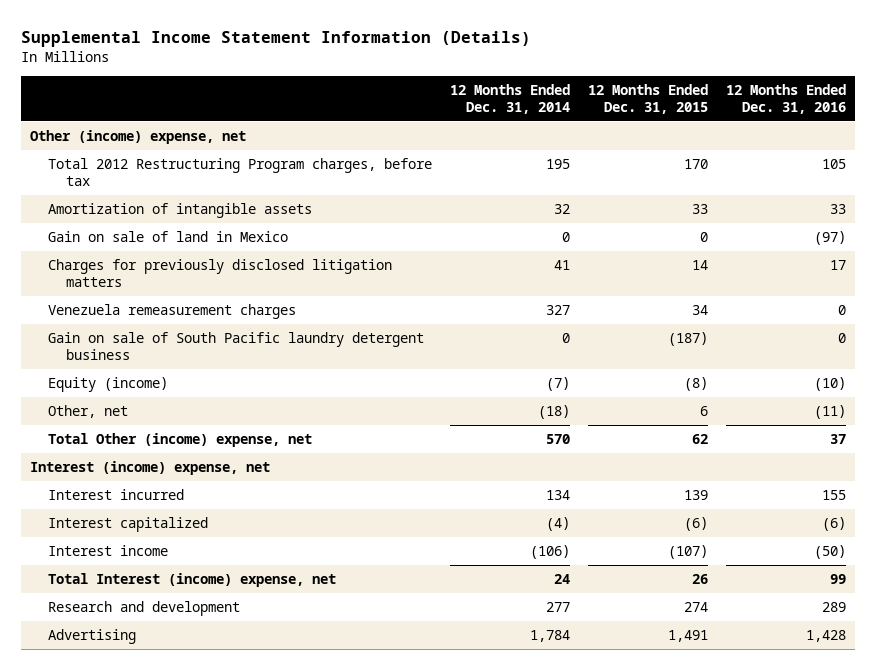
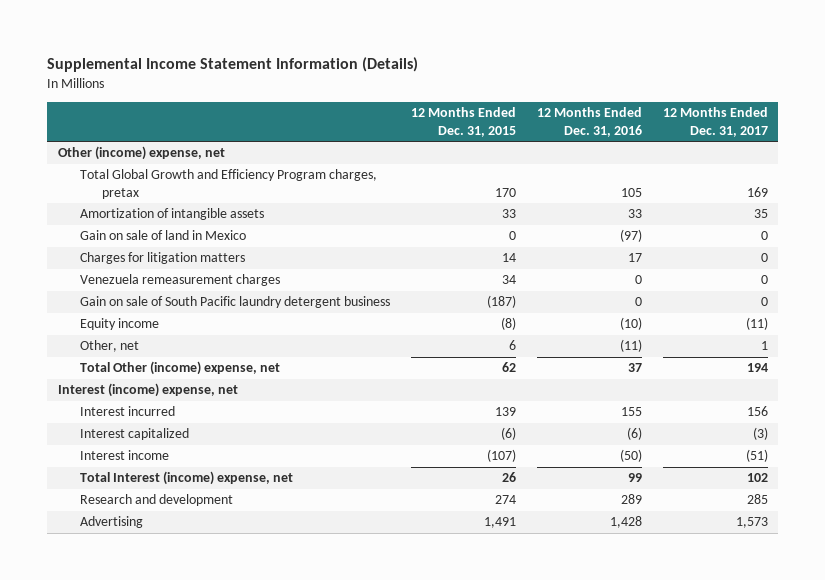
[450,83,571,114] 12 Months Ended Dec. 31, 2014 -> none
none -> [662,107,768,138] 12 Months Ended Dec. 31, 2017
[48,157,433,187] Total 2012 Restructuring Program charges, before tax -> [79,169,377,200] Total Global Growth and Efficiency Program charges, pretax
[48,258,393,288] Charges for previously disclosed litigation matters -> [79,252,245,265] Charges for litigation matters
[48,376,169,392] Equity (income) -> [79,318,159,331] Equity income

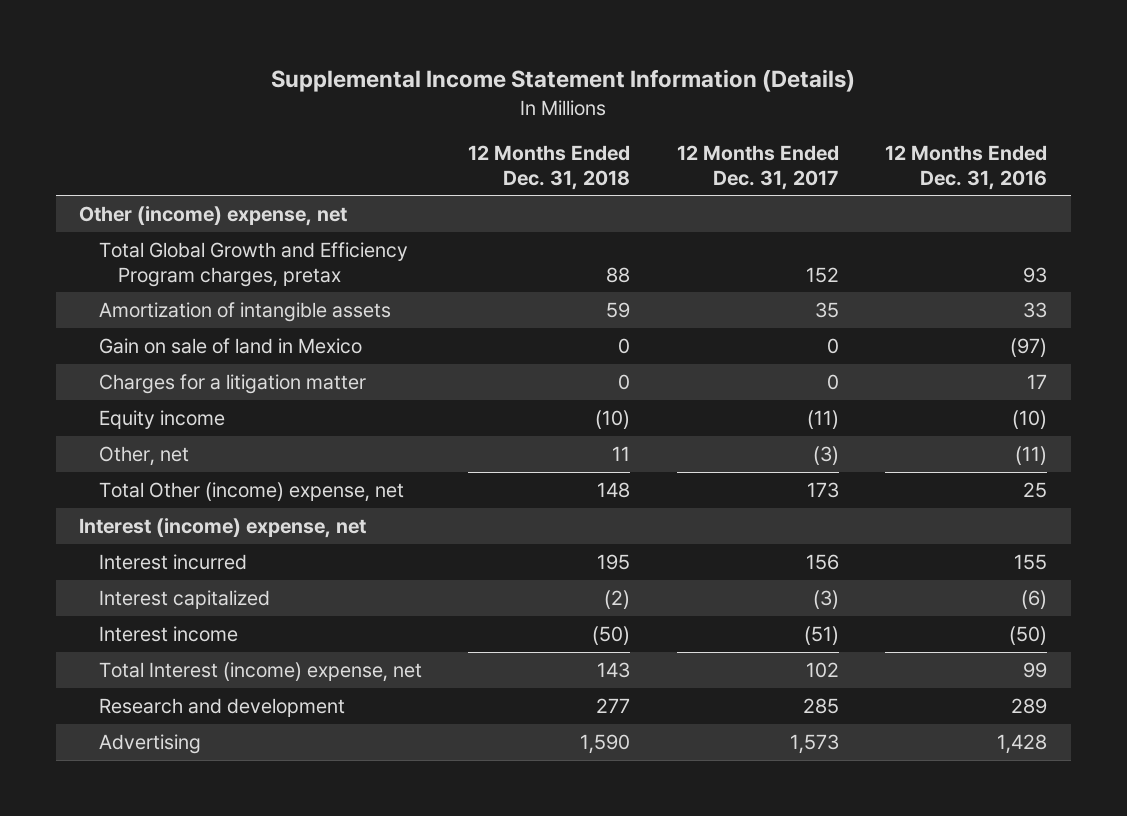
[410,107,516,138] 12 Months Ended Dec. 31, 2015 -> none
none -> [468,145,631,190] 12 Months Ended Dec. 31, 2018
[620,188,642,198] 105 -> [1023,266,1048,283] 93
[746,187,768,198] 169 -> [805,266,839,283] 152
[79,274,280,287] Venezuela remeasurement charges -> none
[79,296,390,309] Gain on sale of South Pacific laundry detergent business -> none
[79,252,245,265] Charges for litigation matters -> [98,374,366,395] Charges for a litigation matter
[760,341,768,351] 1 -> [812,446,839,466] (3)
[627,363,642,373] 37 -> [1023,482,1048,499] 25
[746,363,768,373] 194 -> [806,482,839,499] 173

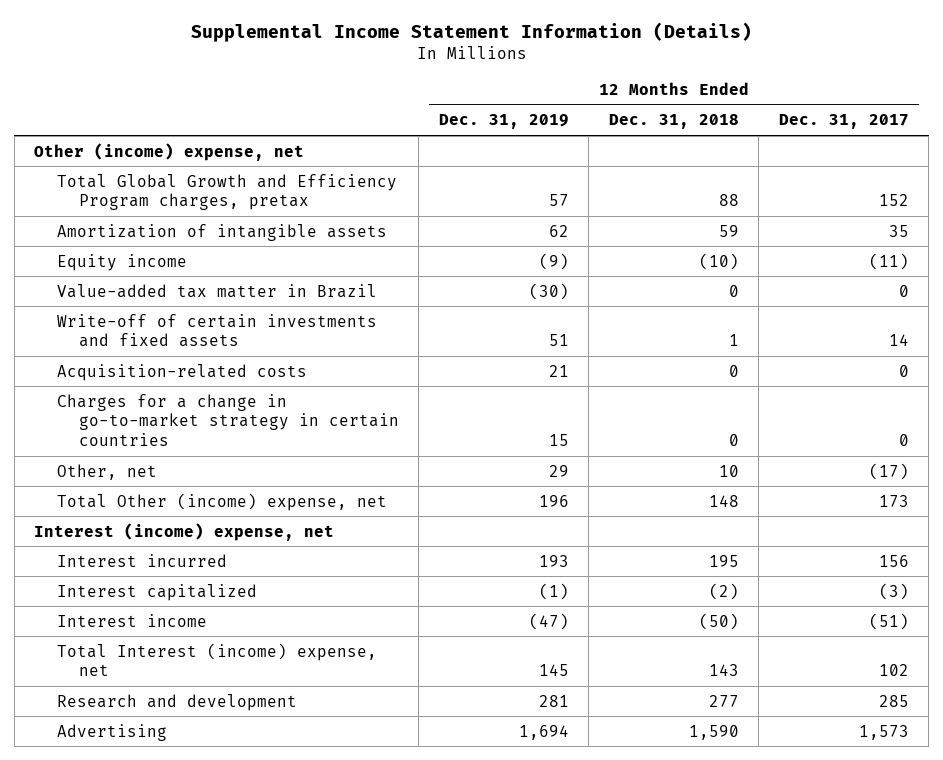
[885,145,1048,190] 12 Months Ended Dec. 31, 2016 -> none
none -> [438,114,569,130] Dec. 31, 2019
[98,338,362,355] Gain on sale of land in Mexico -> none
[98,374,366,395] Charges for a litigation matter -> none
none -> [56,283,377,298] Value-added tax matter in Brazil
none -> [56,313,377,348] Write-off of certain investments and fixed assets
none -> [56,363,307,381] Acquisition-related costs
none -> [56,393,399,446] Charges for a change in go-to-market strategy in certain countries
[612,446,631,462] 11 -> [718,464,739,477] 10
[812,446,839,466] (3) -> [868,462,909,480] (17)

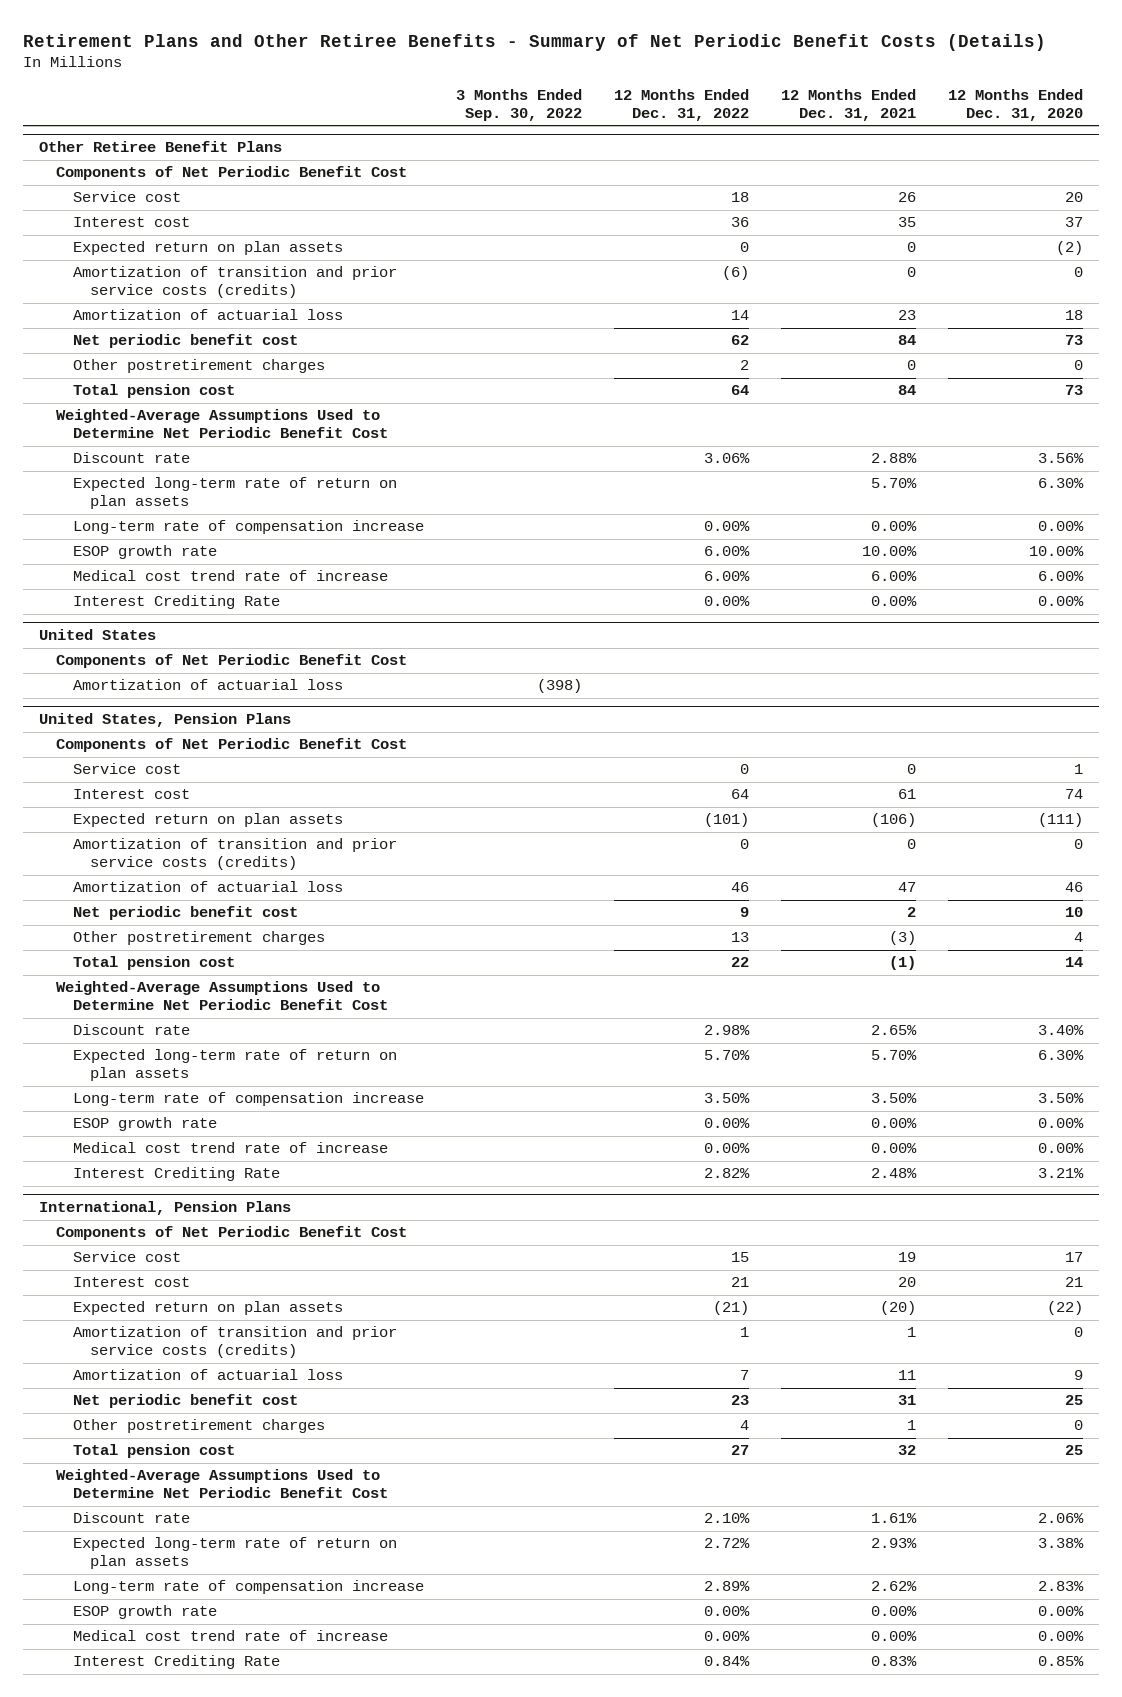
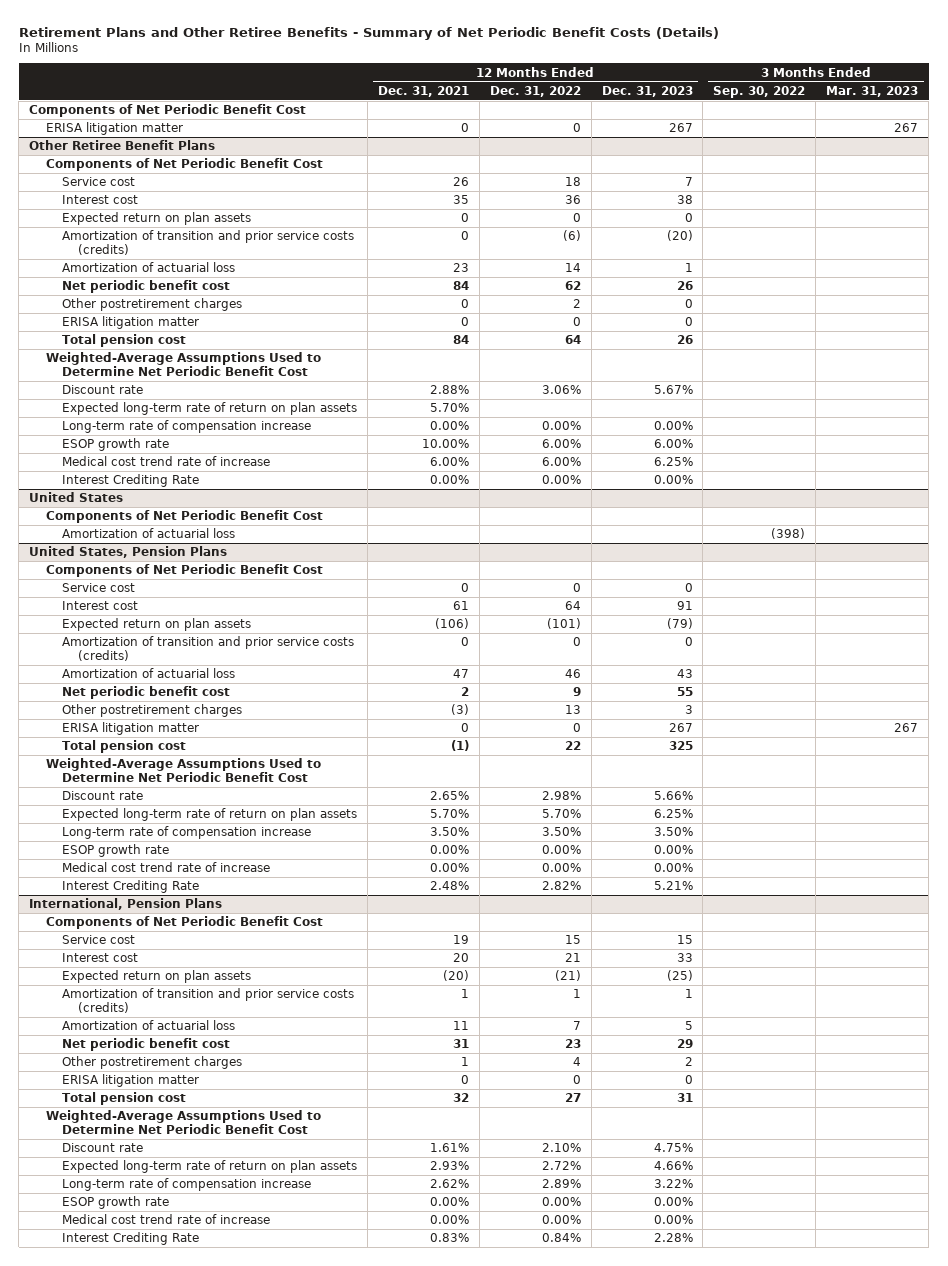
[948,89,1084,122] 12 Months Ended Dec. 31, 2020 -> none
none -> [601,85,693,97] Dec. 31, 2023
none -> [826,85,919,97] Mar. 31, 2023
none -> [29,104,307,118] Components of Net Periodic Benefit Cost
none -> [45,122,183,136] ERISA litigation matter
none -> [61,316,199,330] ERISA litigation matter
none -> [61,722,199,736] ERISA litigation matter
none -> [61,1074,199,1088] ERISA litigation matter

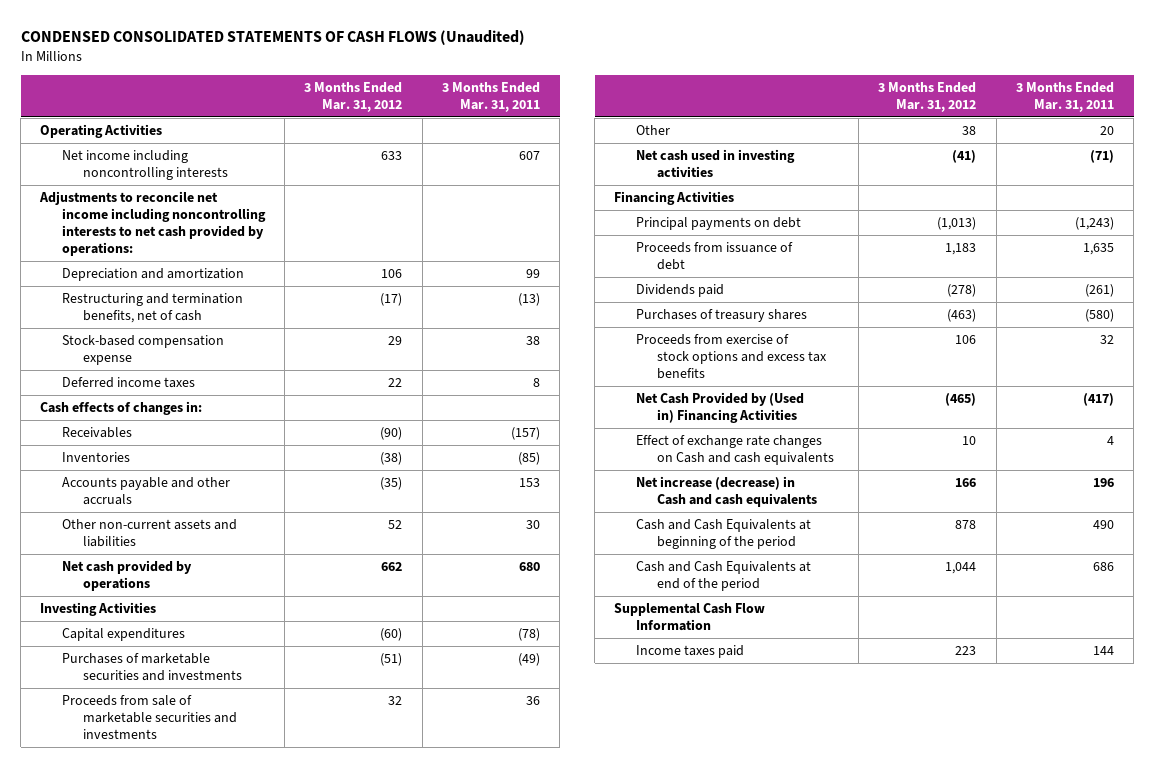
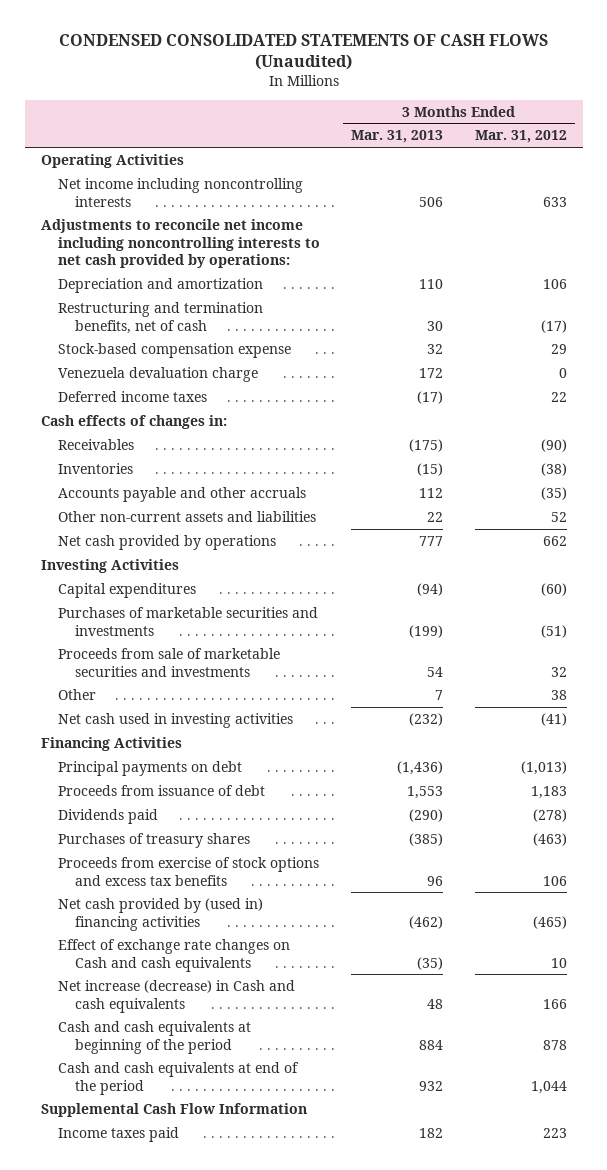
[442,81,541,112] 3 Months Ended Mar. 31, 2011 -> none
none -> [351,130,444,144] Mar. 31, 2013
none -> [57,366,258,382] Venezuela devaluation charge
[635,392,804,424] Net Cash Provided by (Used in) Financing Activities -> [57,897,263,931] Net cash provided by (used in) financing activities
[635,519,811,550] Cash and Cash Equivalents at beginning of the period -> [57,1020,251,1054] Cash and cash equivalents at beginning of the period
[635,561,811,592] Cash and Cash Equivalents at end of the period -> [57,1061,299,1095] Cash and cash equivalents at end of the period

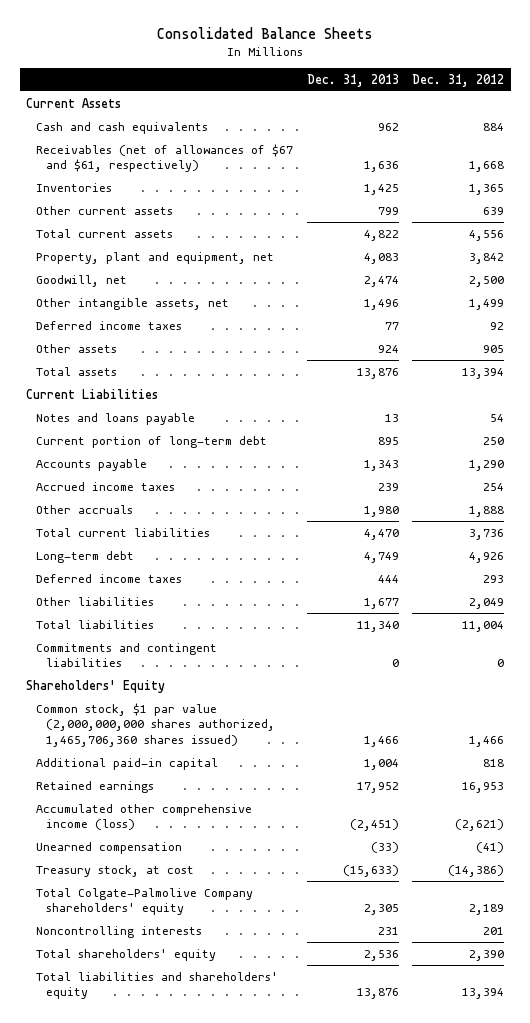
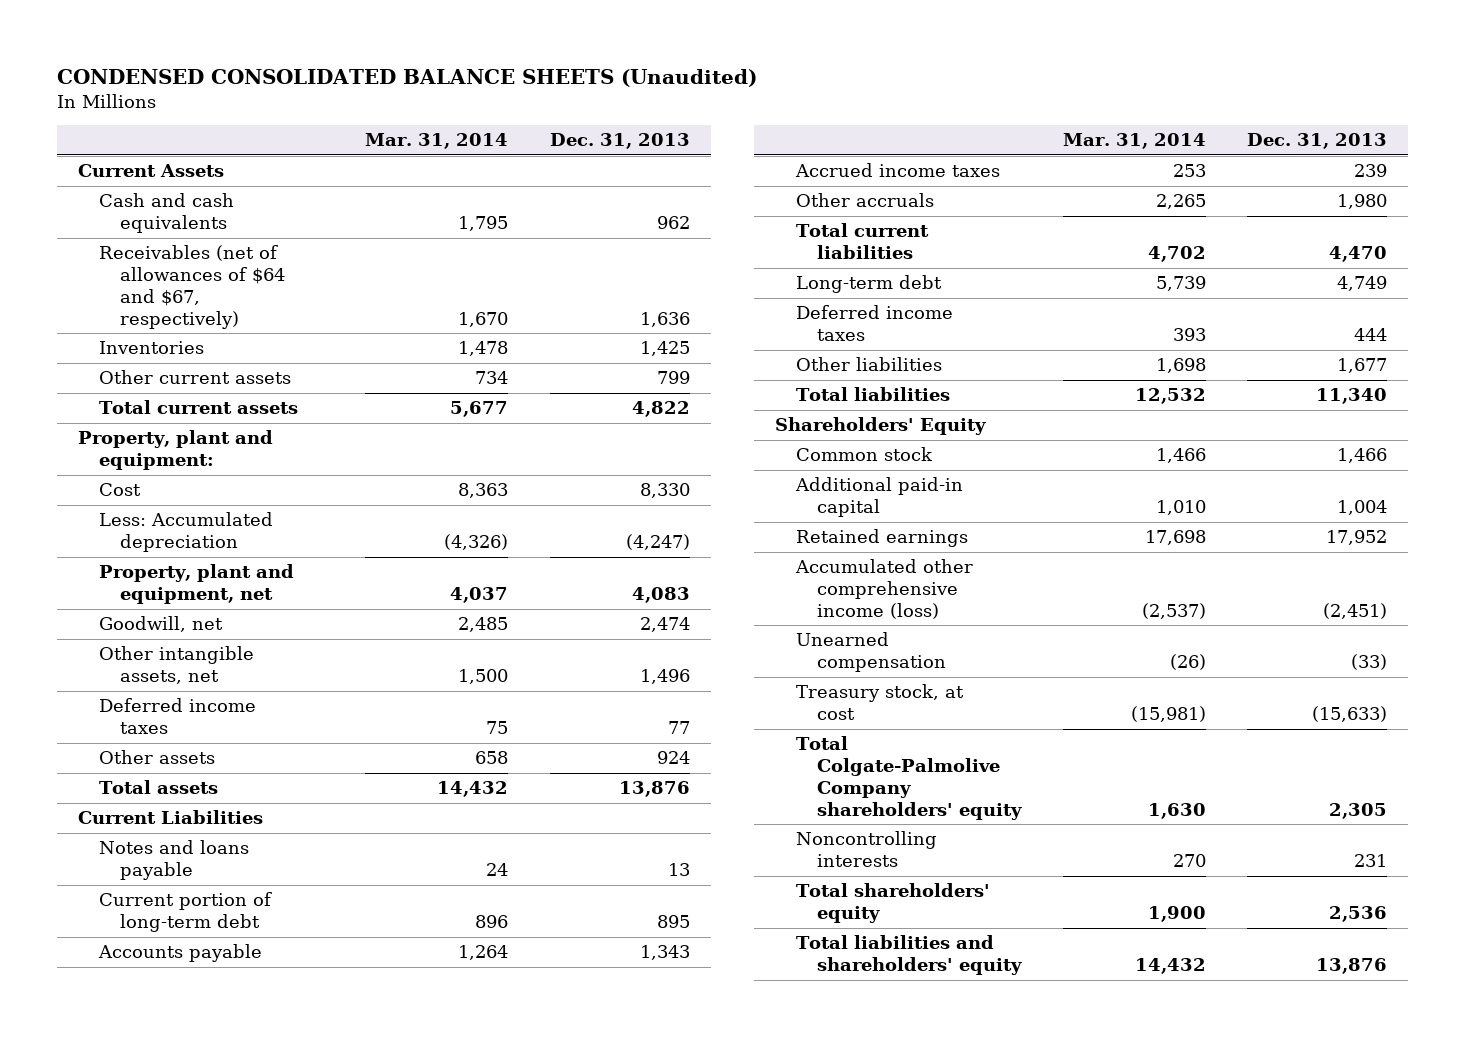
[157,26,374,39] Consolidated Balance Sheets -> [56,69,757,88] CONDENSED CONSOLIDATED BALANCE SHEETS (Unaudited)
[412,73,505,87] Dec. 31, 2012 -> none
none -> [365,133,509,150] Mar. 31, 2014
[36,143,294,173] Receivables (net of allowances of $67 and $61, respectively) -> [98,245,285,329] Receivables (net of allowances of $64 and $67, respectively)
none -> [77,430,273,471] Property, plant and equipment:
none -> [98,483,141,497] Cost
none -> [98,512,273,553] Less: Accumulated depreciation
[36,642,218,668] Commitments and contingent liabilities -> none
[36,702,276,748] Common stock, $1 par value (2,000,000,000 shares authorized, 1,465,706,360 shares issued) -> [795,447,933,462] Common stock

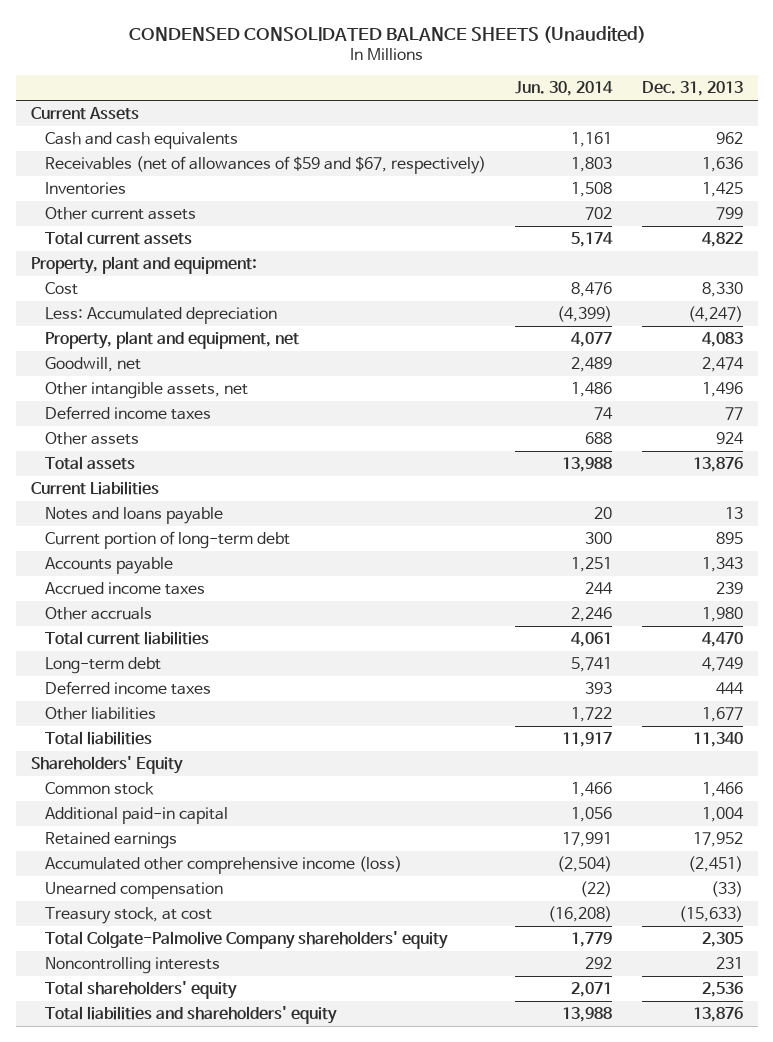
[365,133,509,150] Mar. 31, 2014 -> none
none -> [515,81,614,97] Jun. 30, 2014
[98,245,285,329] Receivables (net of allowances of $64 and $67, respectively) -> [44,155,486,174] Receivables (net of allowances of $59 and $67, respectively)

